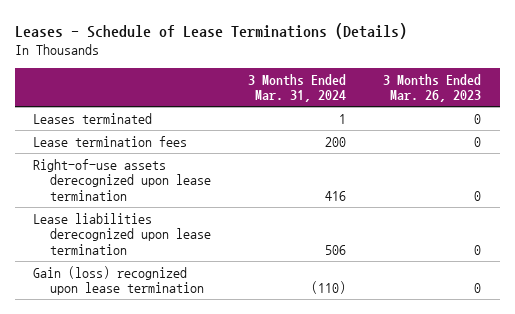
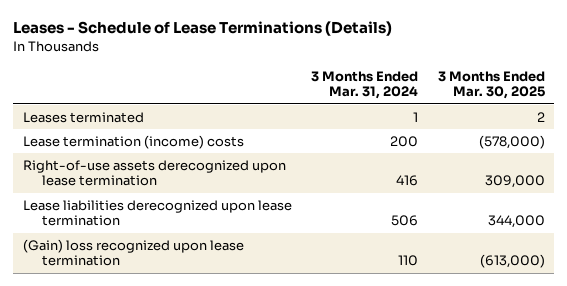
[383,73,482,103] 3 Months Ended Mar. 26, 2023 -> none
none -> [437,70,545,100] 3 Months Ended Mar. 30, 2025
[33,135,188,147] Lease termination fees -> none
none -> [22,134,244,149] Lease termination (income) costs
[33,265,205,296] Gain (loss) recognized upon lease termination -> [22,238,244,267] (Gain) loss recognized upon lease termination
[311,281,347,295] (110) -> [398,255,419,267] 110

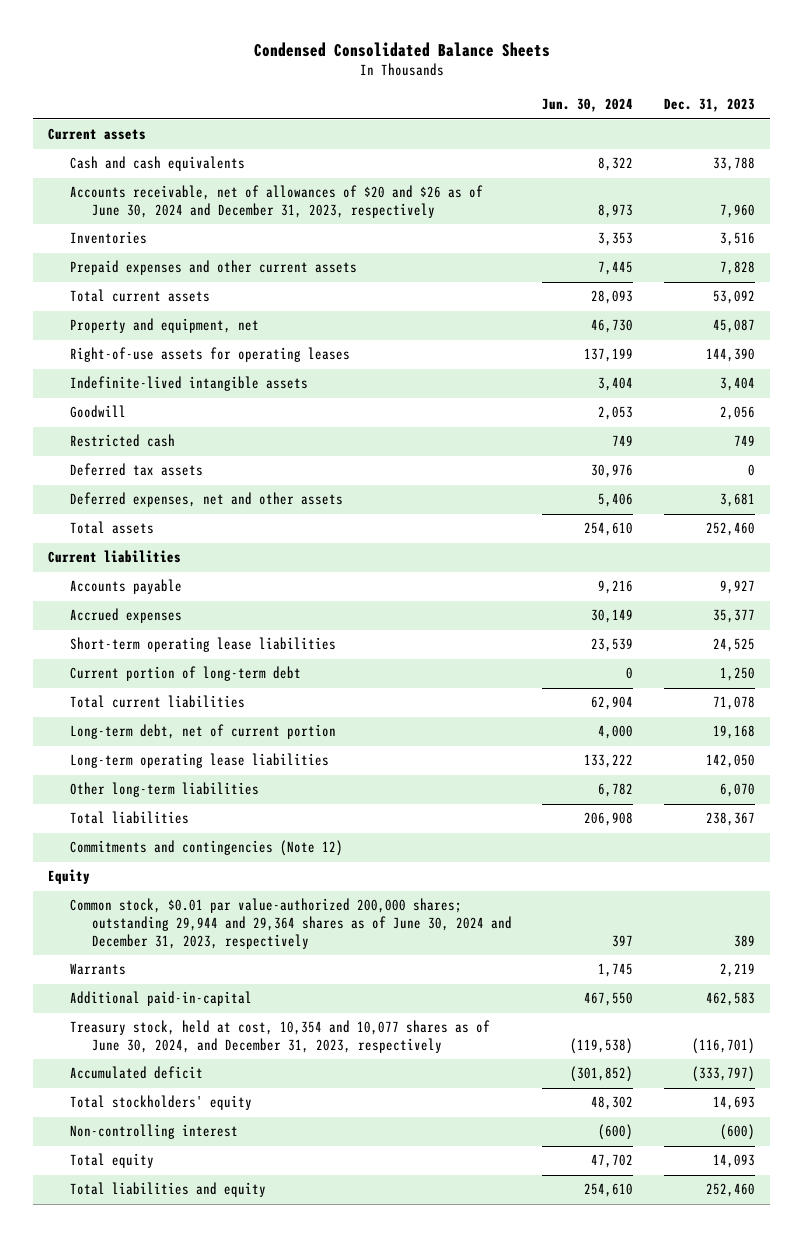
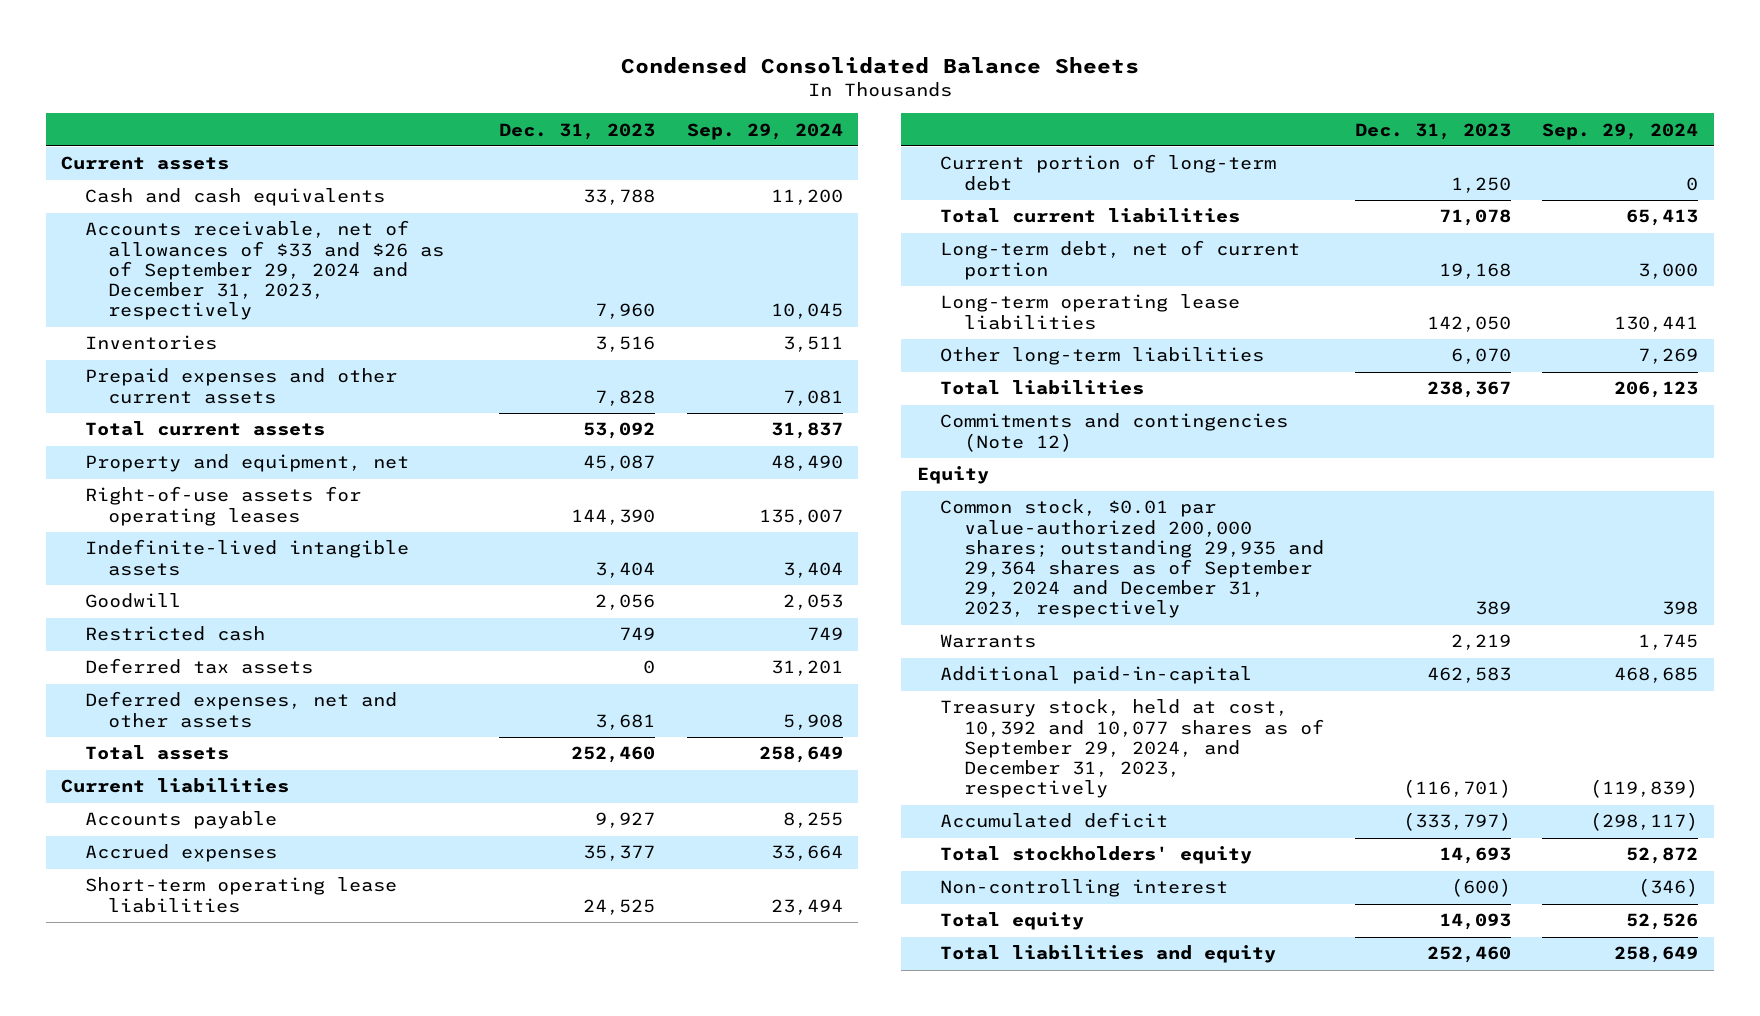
[542,98,634,113] Jun. 30, 2024 -> none
none -> [686,122,843,140] Sep. 29, 2024
[70,185,484,219] Accounts receivable, net of allowances of $20 and $26 as of June 30, 2024 and December 31, 2023, respectively -> [84,220,444,321] Accounts receivable, net of allowances of $33 and $26 as of September 29, 2024 and December 31, 2023, respectively
[70,898,513,949] Common stock, $0.01 par value-authorized 200,000 shares; outstanding 29,944 and 29,364 shares as of June 30, 2024 and December 31, 2023, respectively -> [940,499,1324,619] Common stock, $0.01 par value-authorized 200,000 shares; outstanding 29,935 and 29,364 shares as of September 29, 2024 and December 31, 2023, respectively
[70,1020,491,1054] Treasury stock, held at cost, 10,354 and 10,077 shares as of June 30, 2024, and December 31, 2023, respectively -> [940,699,1324,799] Treasury stock, held at cost, 10,392 and 10,077 shares as of September 29, 2024, and December 31, 2023, respectively

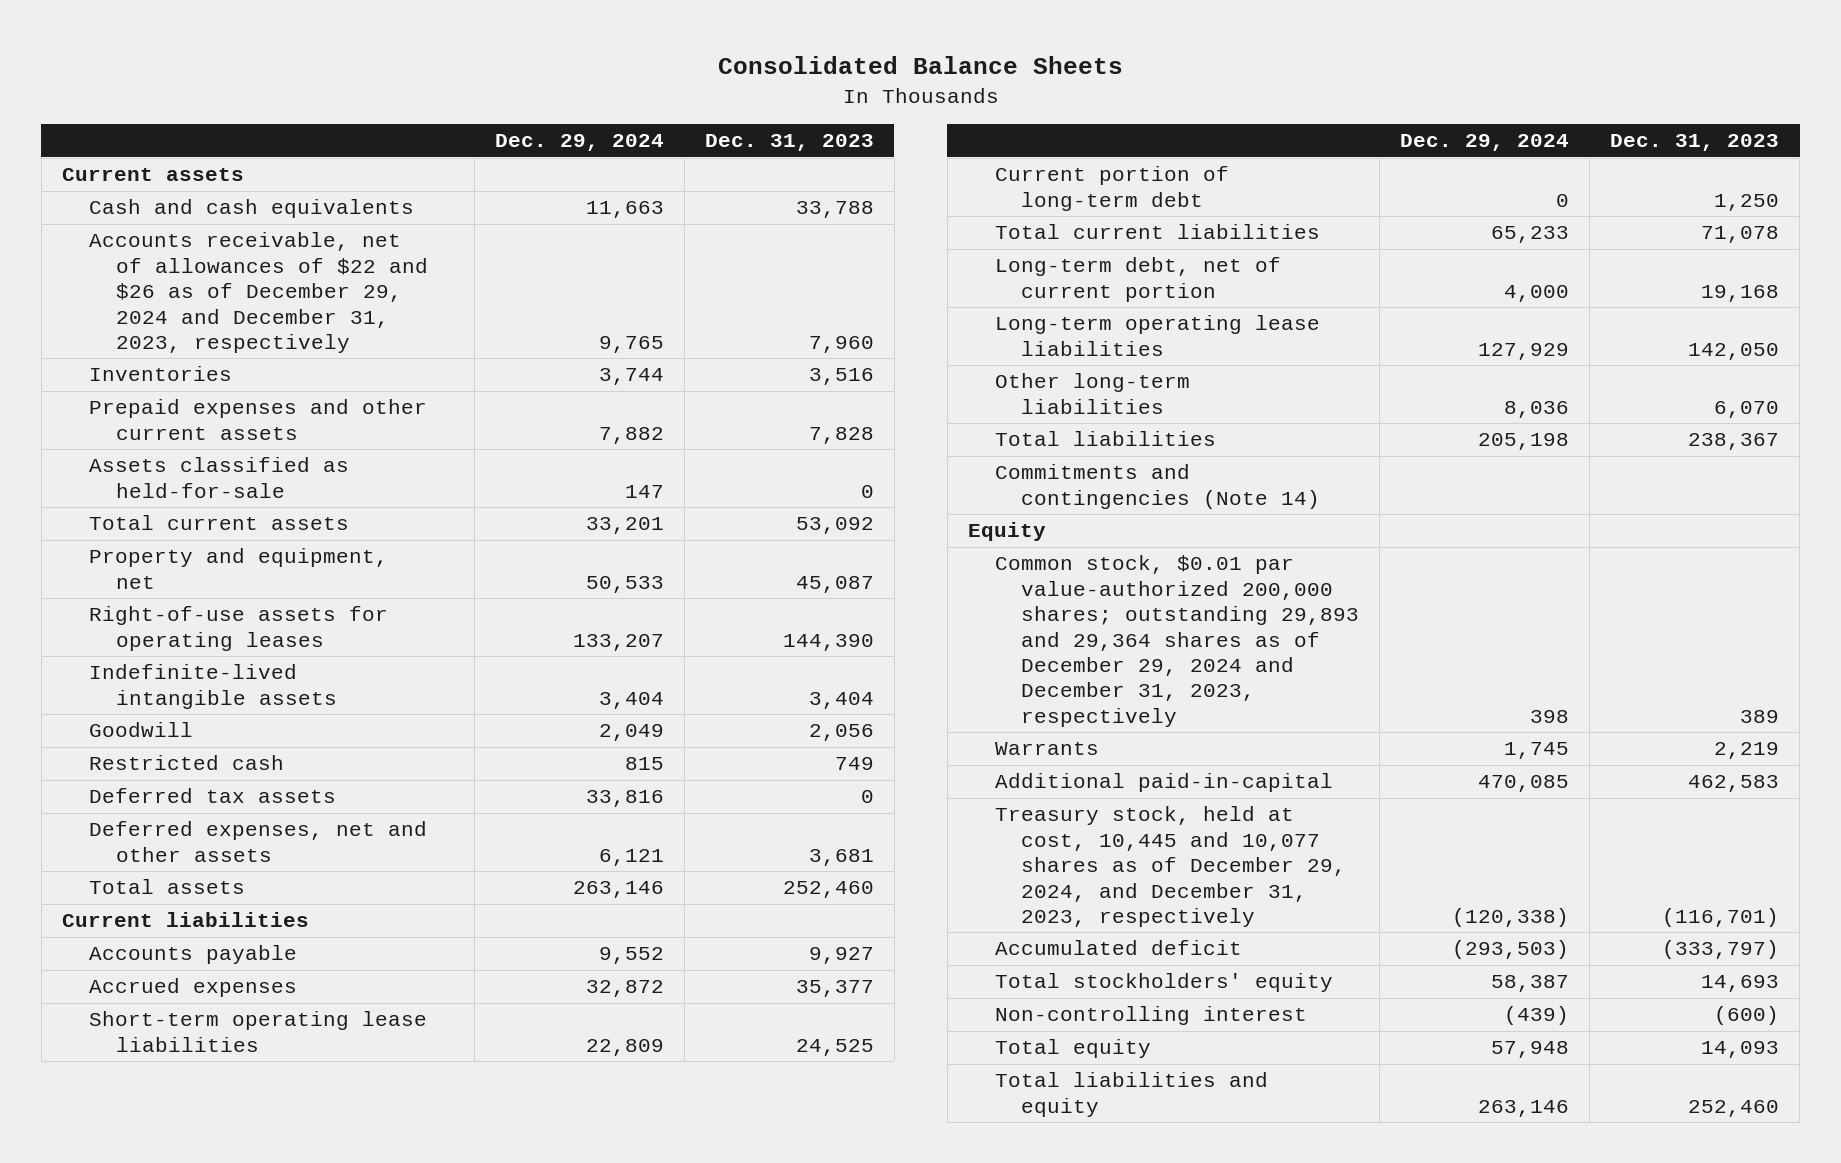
[620,56,1139,74] Condensed Consolidated Balance Sheets -> [717,56,1123,75] Consolidated Balance Sheets
[686,122,843,140] Sep. 29, 2024 -> none
none -> [494,134,664,152] Dec. 29, 2024
[84,220,444,321] Accounts receivable, net of allowances of $33 and $26 as of September 29, 2024 and December 31, 2023, respectively -> [88,232,428,353] Accounts receivable, net of allowances of $22 and $26 as of December 29, 2024 and December 31, 2023, respectively
none -> [88,457,349,498] Assets classified as held-for-sale
[940,413,1289,452] Commitments and contingencies (Note 12) -> [994,464,1321,509] Commitments and contingencies (Note 14)
[940,499,1324,619] Common stock, $0.01 par value-authorized 200,000 shares; outstanding 29,935 and 29,364 shares as of September 29, 2024 and December 31, 2023, respectively -> [994,555,1360,727] Common stock, $0.01 par value-authorized 200,000 shares; outstanding 29,893 and 29,364 shares as of December 29, 2024 and December 31, 2023, respectively
[940,699,1324,799] Treasury stock, held at cost, 10,392 and 10,077 shares as of September 29, 2024, and December 31, 2023, respectively -> [994,806,1347,927] Treasury stock, held at cost, 10,445 and 10,077 shares as of December 29, 2024, and December 31, 2023, respectively

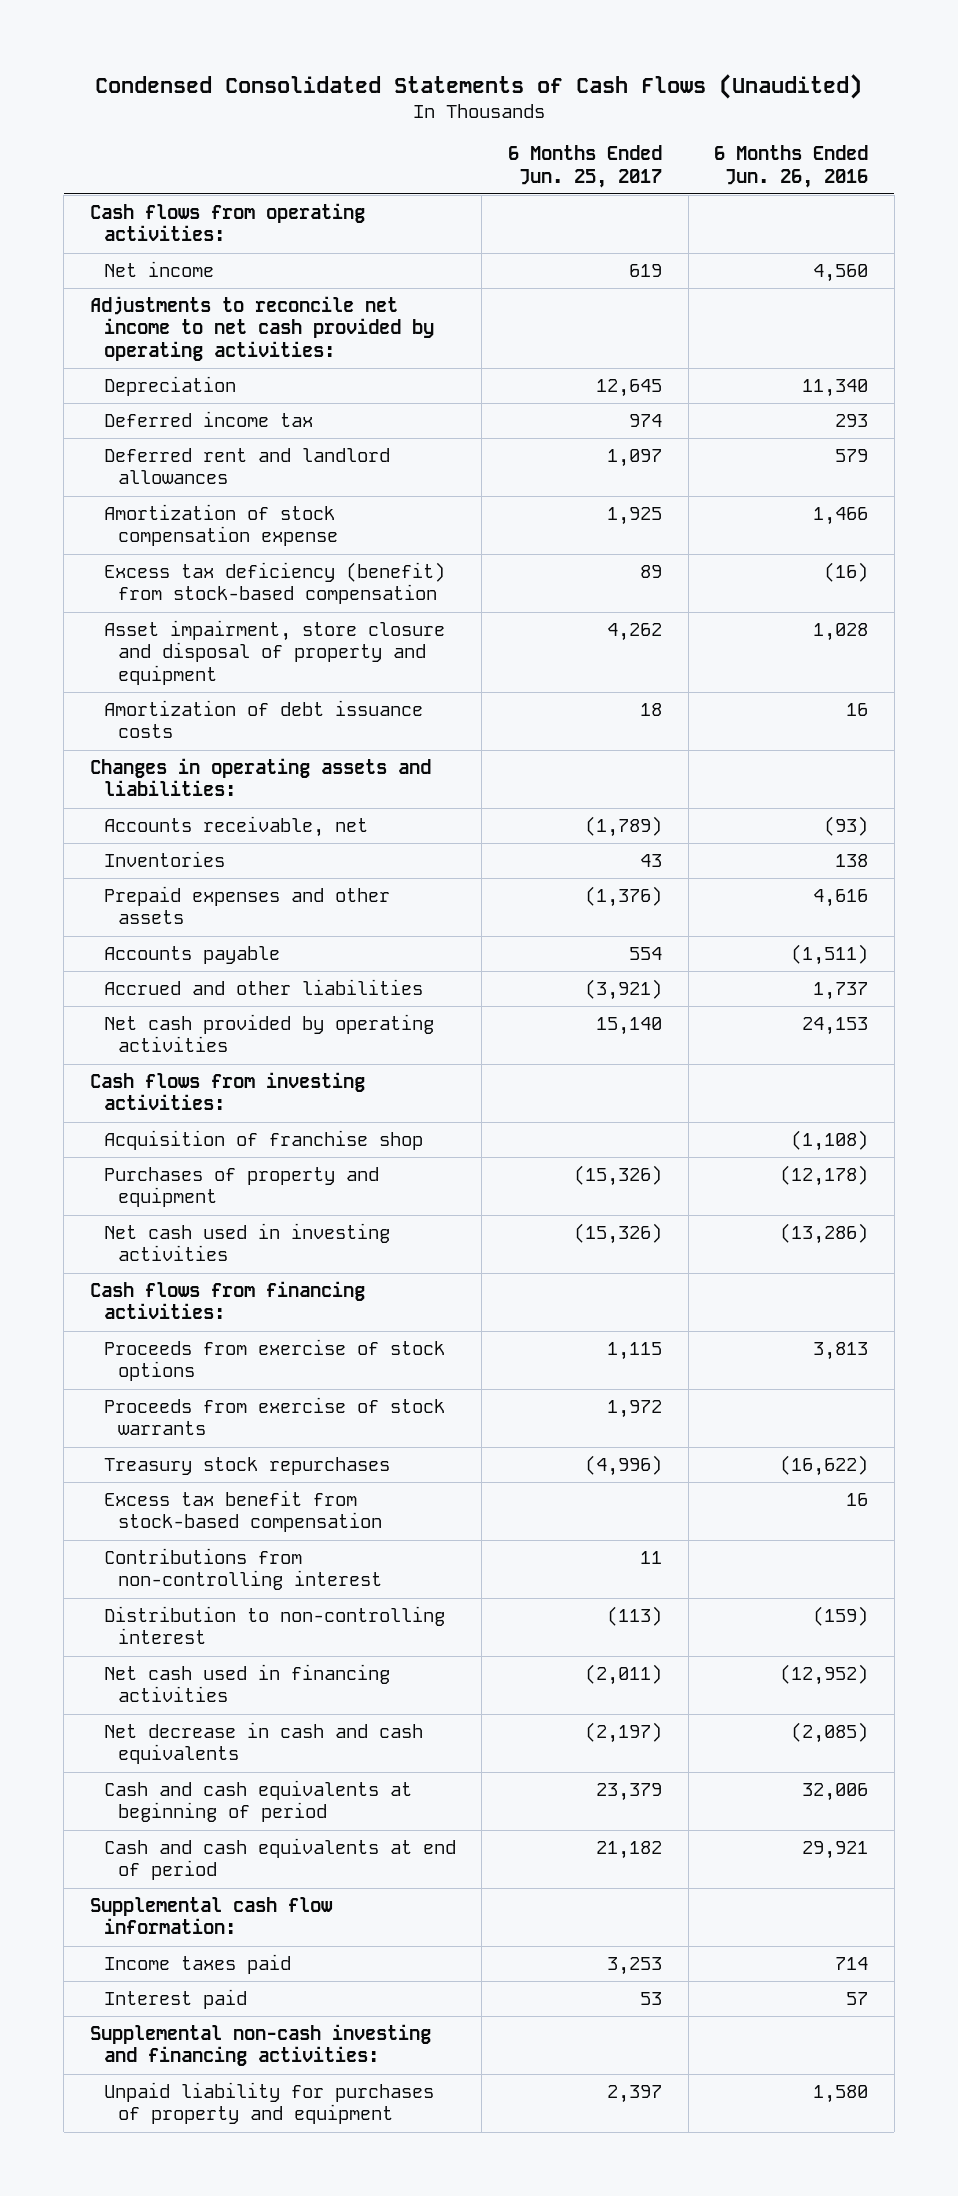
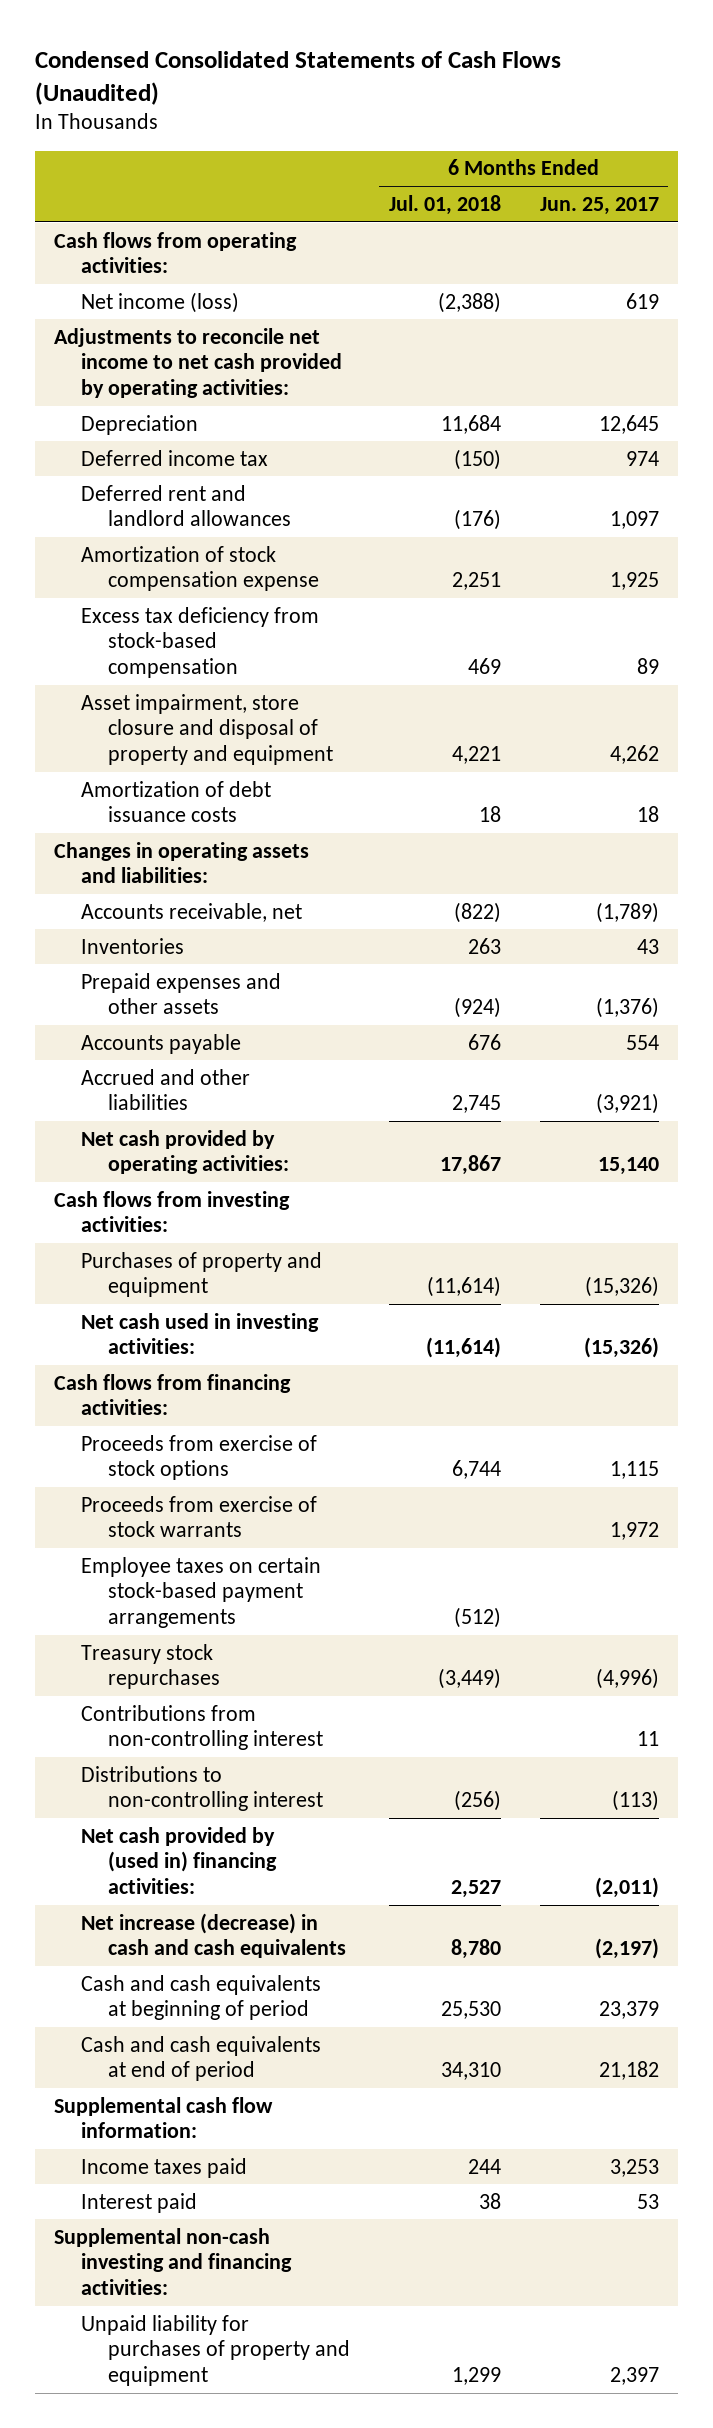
[714,145,869,188] 6 Months Ended Jun. 26, 2016 -> none
none -> [388,194,501,215] Jul. 01, 2018
[103,261,214,278] Net income -> [81,291,240,313] Net income (loss)
[103,562,445,605] Excess tax deficiency (benefit) from stock-based compensation -> [81,606,320,679] Excess tax deficiency from stock-based compensation
[103,1014,434,1053] Net cash provided by operating activities -> [81,1129,290,1175] Net cash provided by operating activities:
[103,1130,423,1151] Acquisition of franchise shop -> none
[103,1223,390,1262] Net cash used in investing activities -> [81,1312,320,1355] Net cash used in investing activities:
none -> [81,1556,322,1629] Employee taxes on certain stock-based payment arrangements
[103,1490,382,1533] Excess tax benefit from stock-based compensation -> none
[103,1606,445,1645] Distribution to non-controlling interest -> [81,1765,324,1812] Distributions to non-controlling interest
[103,1664,390,1703] Net cash used in financing activities -> [81,1826,278,1895] Net cash provided by (used in) financing activities:
[103,1722,423,1765] Net decrease in cash and cash equivalents -> [81,1912,347,1959] Net increase (decrease) in cash and cash equivalents

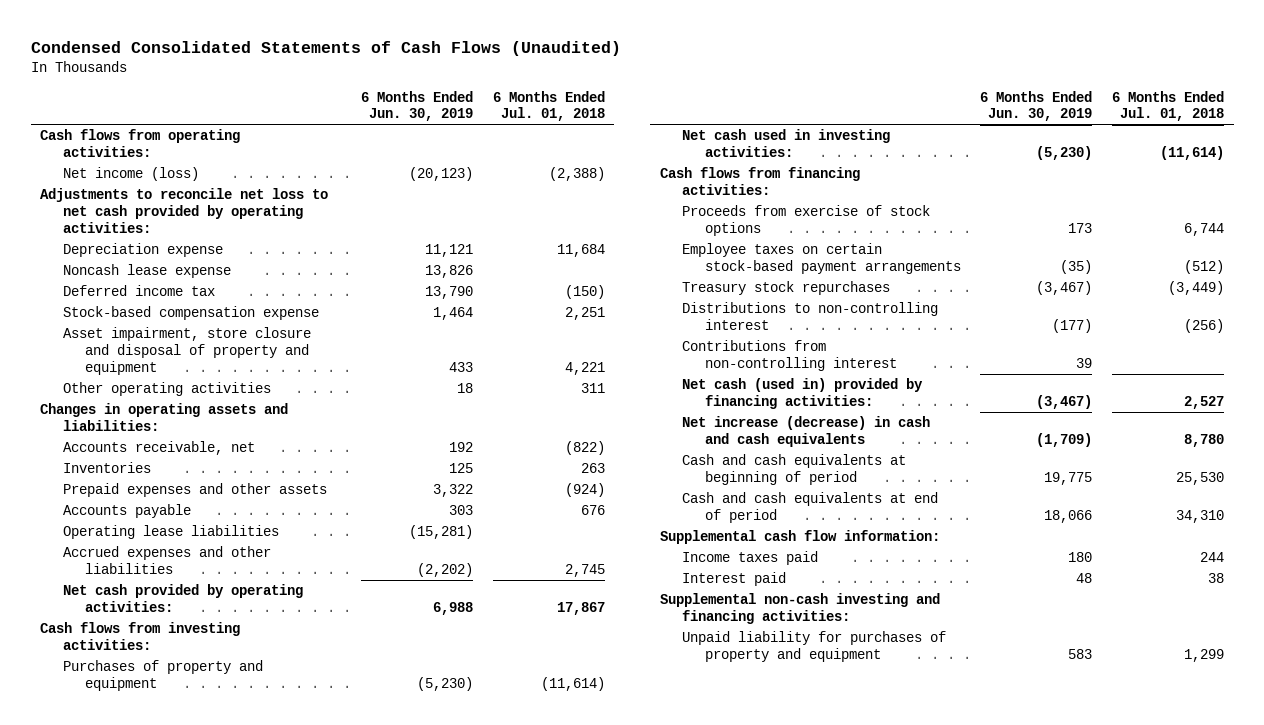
[539,196,659,215] Jun. 25, 2017 -> none
none -> [360,90,473,122] 6 Months Ended Jun. 30, 2019
[53,327,343,399] Adjustments to reconcile net income to net cash provided by operating activities: -> [40,188,329,233] Adjustments to reconcile net loss to net cash provided by operating activities:
[81,414,199,435] Depreciation -> [62,243,223,258] Depreciation expense
none -> [62,264,231,279] Noncash lease expense
[81,484,292,527] Deferred rent and landlord allowances -> none
[81,606,320,679] Excess tax deficiency from stock-based compensation -> none
[81,545,320,592] Amortization of stock compensation expense -> [62,306,319,321] Stock-based compensation expense
[81,780,272,823] Amortization of debt issuance costs -> none
none -> [62,382,271,397] Other operating activities
none -> [62,525,279,540] Operating lease liabilities
[81,1068,251,1111] Accrued and other liabilities -> [62,546,271,574] Accrued expenses and other liabilities
[81,1495,318,1538] Proceeds from exercise of stock warrants -> none
[81,1704,324,1751] Contributions from non-controlling interest -> [682,340,897,371] Contributions from non-controlling interest
[81,1826,278,1895] Net cash provided by (used in) financing activities: -> [682,378,924,409] Net cash (used in) provided by financing activities:

